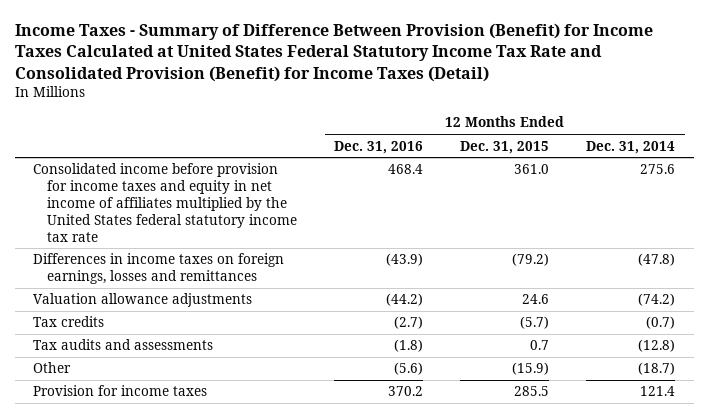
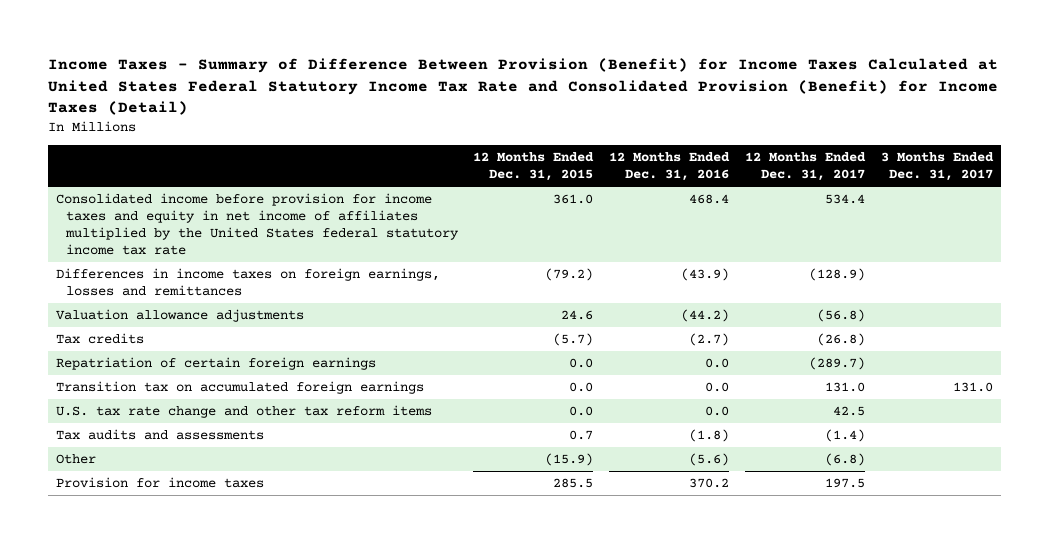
[586,140,676,154] Dec. 31, 2014 -> none
none -> [745,152,867,182] 12 Months Ended Dec. 31, 2017
none -> [881,152,995,182] 3 Months Ended Dec. 31, 2017
none -> [55,357,376,371] Repatriation of certain foreign earnings
none -> [55,381,424,395] Transition tax on accumulated foreign earnings
none -> [55,405,432,419] U.S. tax rate change and other tax reform items

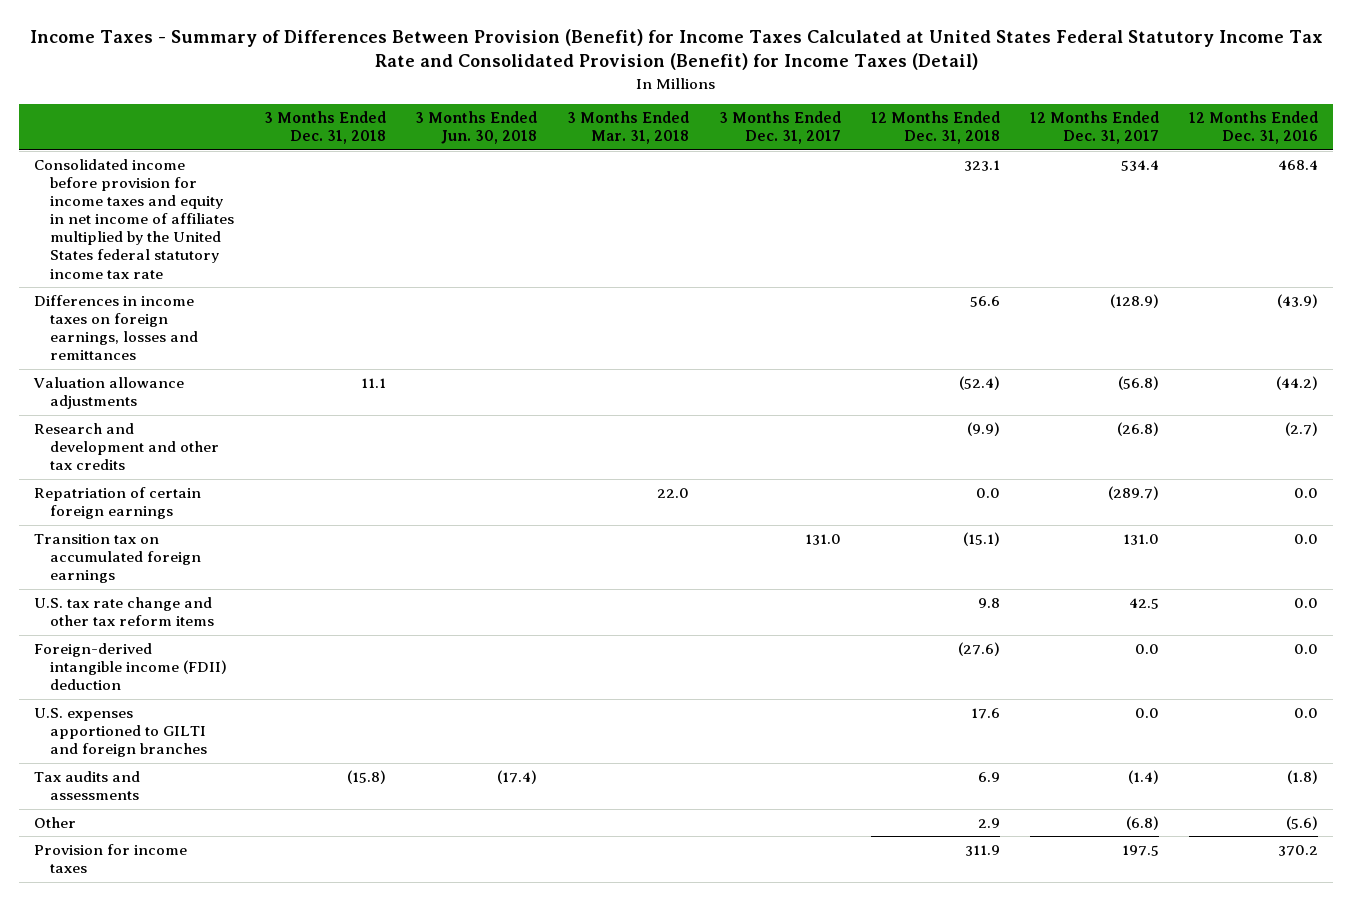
[47,58,998,116] Income Taxes - Summary of Difference Between Provision (Benefit) for Income Taxes Calculated at United States Federal Statutory Income Tax Rate and Consolidated Provision (Benefit) for Income Taxes (Detail) -> [29,29,1323,71] Income Taxes - Summary of Differences Between Provision (Benefit) for Income Taxes Calculated at United States Federal Statutory Income Tax Rate and Consolidated Provision (Benefit) for Income Taxes (Detail)
[473,152,595,182] 12 Months Ended Dec. 31, 2015 -> none
none -> [263,111,386,145] 3 Months Ended Dec. 31, 2018
none -> [415,111,538,145] 3 Months Ended Jun. 30, 2018
none -> [567,111,690,145] 3 Months Ended Mar. 31, 2018
none -> [871,111,1001,145] 12 Months Ended Dec. 31, 2018
[55,333,144,345] Tax credits -> [33,423,219,471] Research and development and other tax credits
none -> [33,643,227,691] Foreign-derived intangible income (FDII) deduction
none -> [33,708,207,758] U.S. expenses apportioned to GILTI and foreign branches

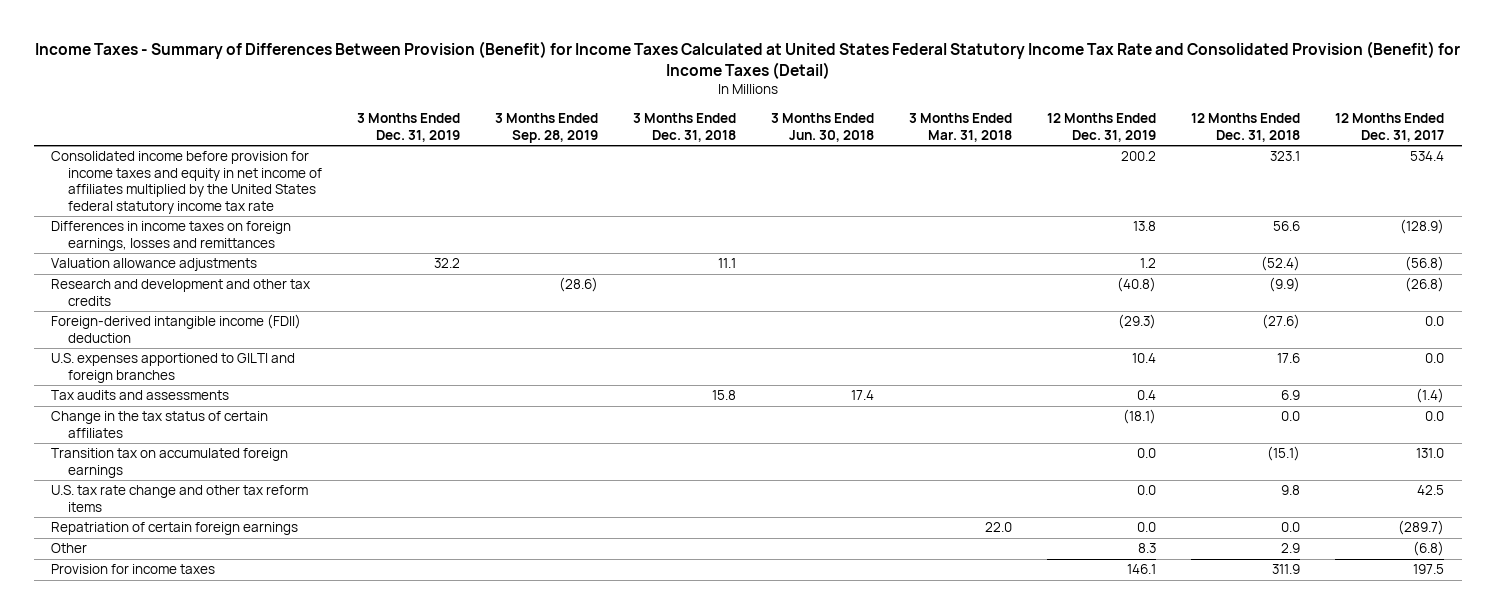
[719,111,842,145] 3 Months Ended Dec. 31, 2017 -> none
[1188,111,1318,145] 12 Months Ended Dec. 31, 2016 -> none
none -> [357,113,461,142] 3 Months Ended Dec. 31, 2019
none -> [495,113,599,143] 3 Months Ended Sep. 28, 2019
none -> [1047,113,1157,142] 12 Months Ended Dec. 31, 2019
[346,770,386,785] (15.8) -> [712,390,737,401] 15.8
[497,770,538,785] (17.4) -> [851,390,875,401] 17.4
none -> [51,411,269,438] Change in the tax status of certain affiliates
[33,534,201,584] Transition tax on accumulated foreign earnings -> [51,448,289,478] Transition tax on accumulated foreign earnings
[33,597,214,627] U.S. tax rate change and other tax reform items -> [51,485,309,512] U.S. tax rate change and other tax reform items
[33,487,201,520] Repatriation of certain foreign earnings -> [51,522,299,536] Repatriation of certain foreign earnings

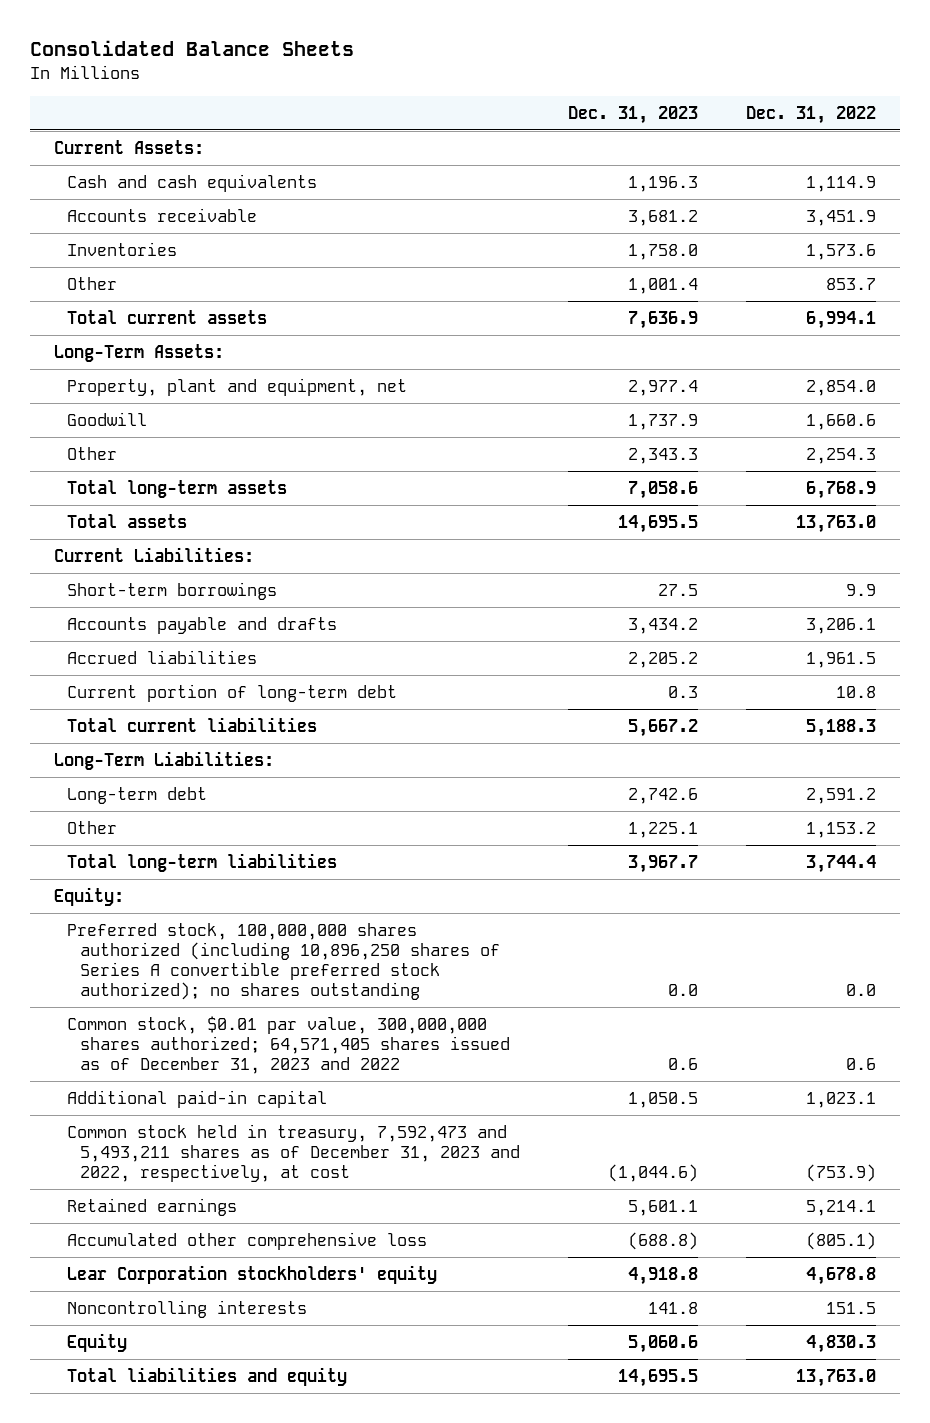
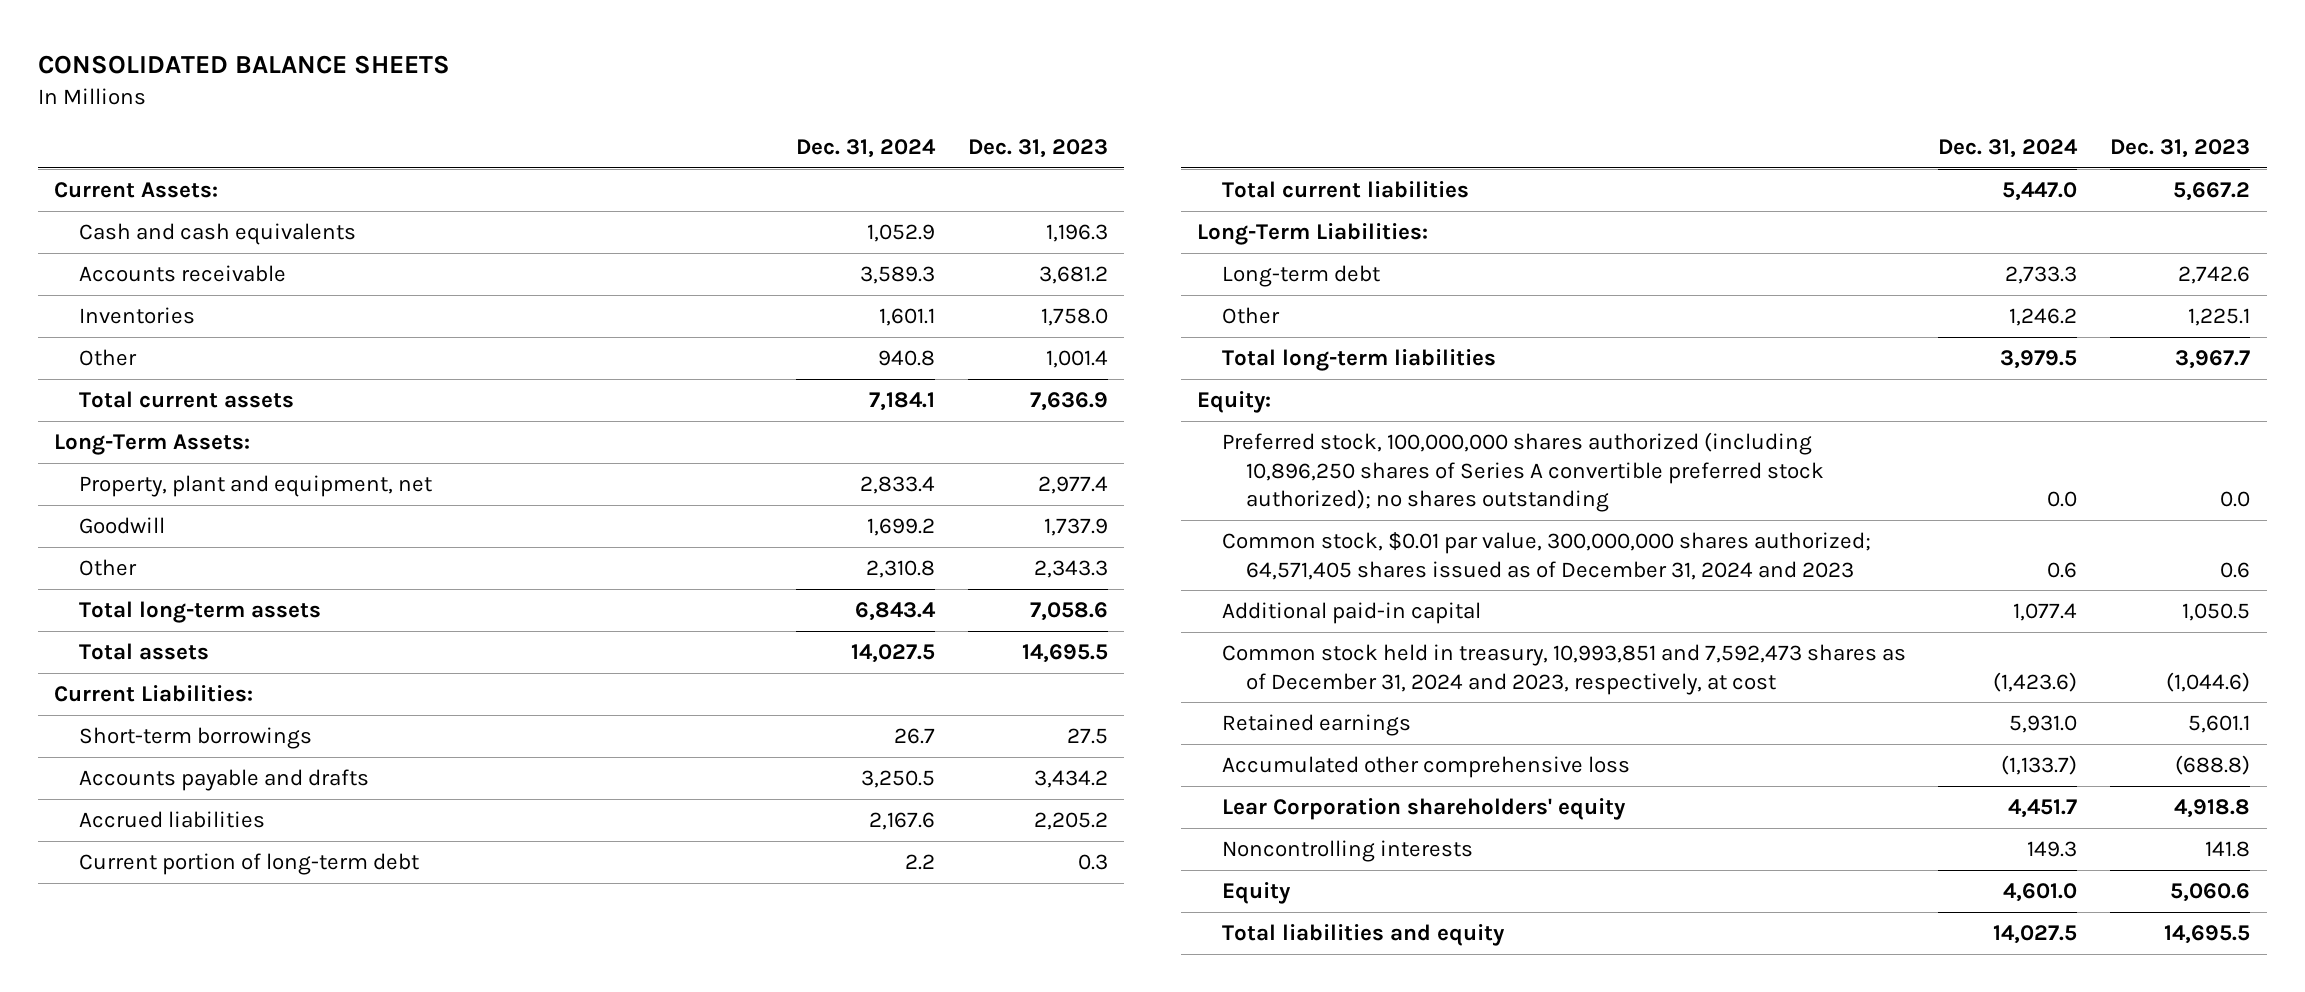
[29,40,354,57] Consolidated Balance Sheets -> [37,55,450,75] CONSOLIDATED BALANCE SHEETS
[746,105,877,124] Dec. 31, 2022 -> none
none -> [795,139,936,159] Dec. 31, 2024
[67,1015,511,1075] Common stock, $0.01 par value, 300,000,000 shares authorized; 64,571,405 shares issued as of December 31, 2023 and 2022 -> [1221,531,1871,580] Common stock, $0.01 par value, 300,000,000 shares authorized; 64,571,405 shares issued as of December 31, 2024 and 2023
[67,1123,521,1183] Common stock held in treasury, 7,592,473 and 5,493,211 shares as of December 31, 2023 and 2022, respectively, at cost -> [1221,643,1906,695] Common stock held in treasury, 10,993,851 and 7,592,473 shares as of December 31, 2024 and 2023, respectively, at cost
[67,1264,438,1284] Lear Corporation stockholders' equity -> [1221,797,1626,820] Lear Corporation shareholders' equity

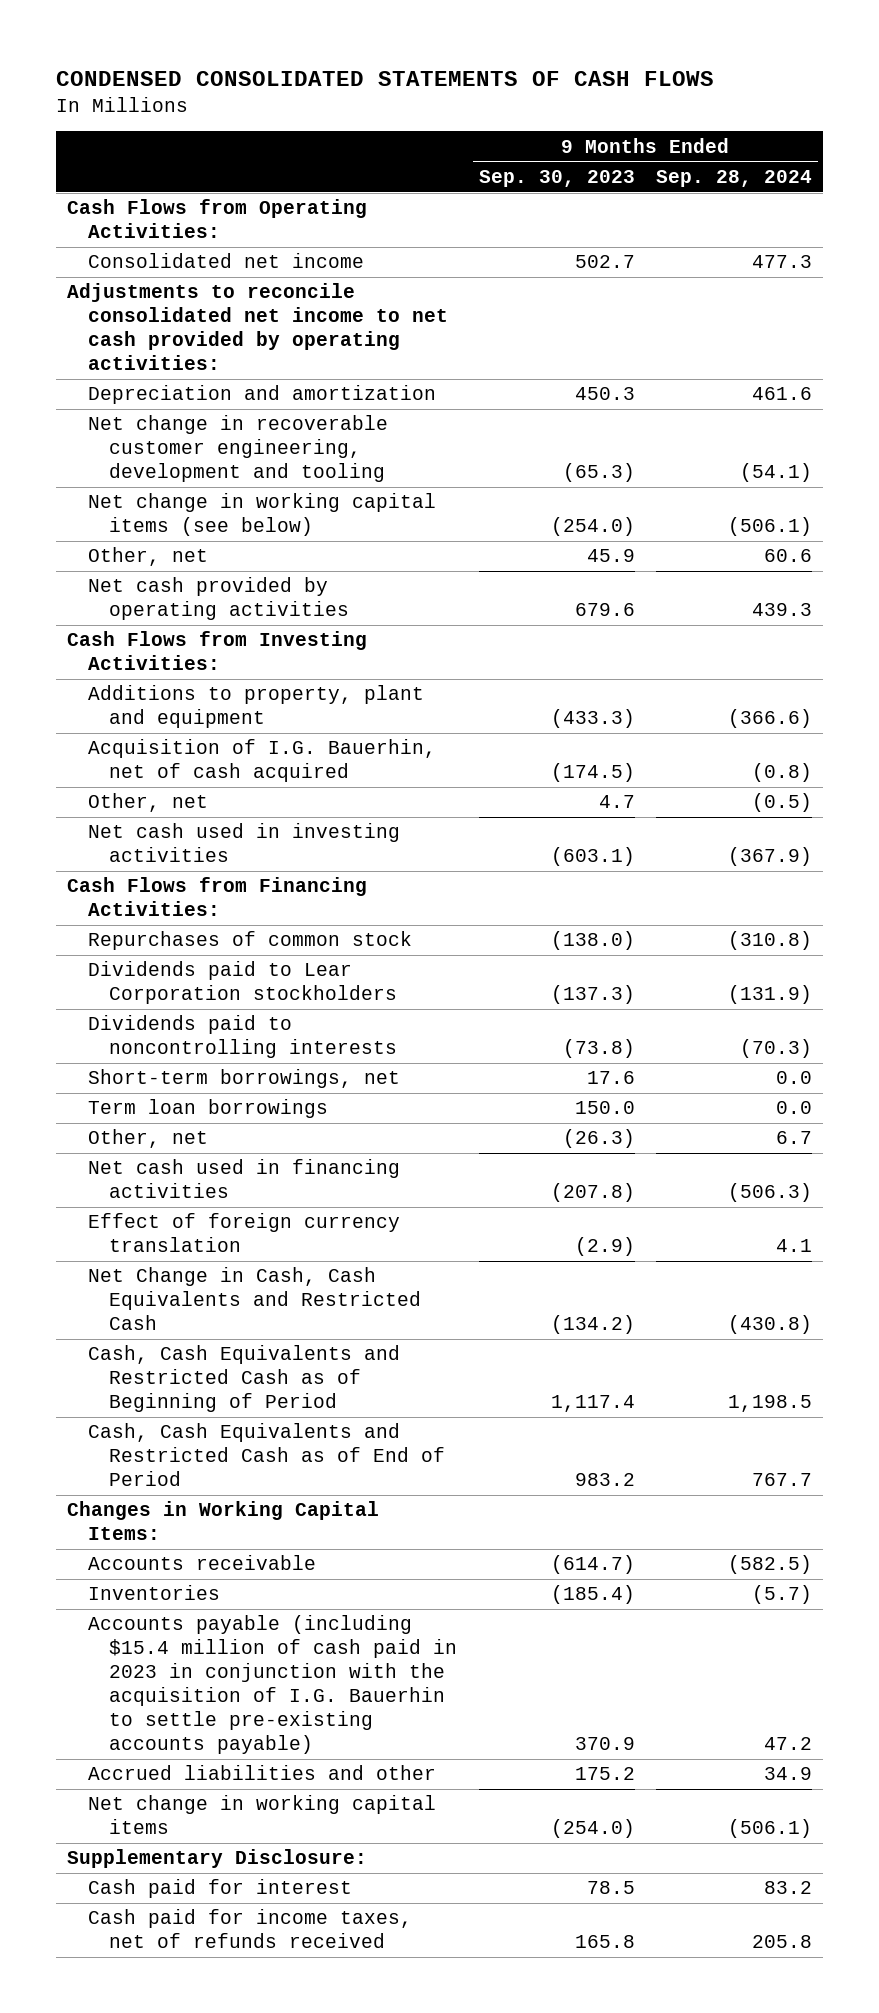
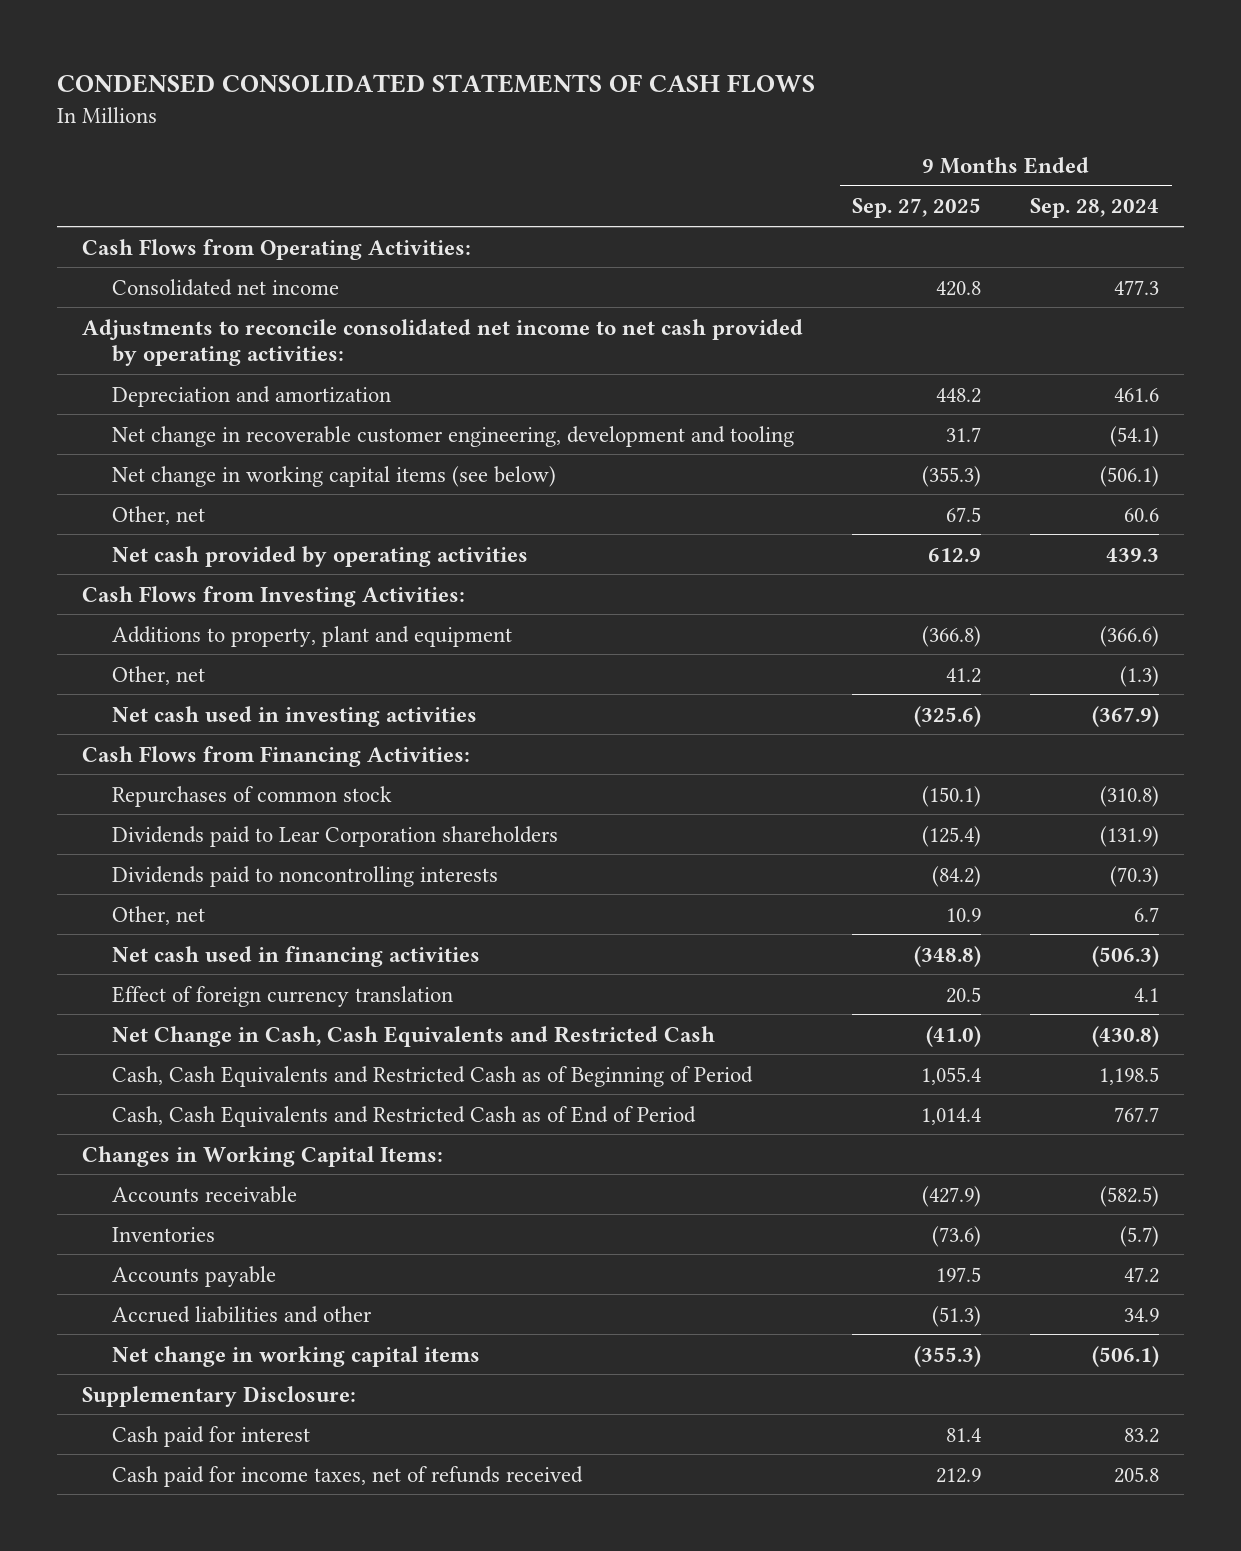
[478,169,635,187] Sep. 30, 2023 -> none
none -> [852,198,982,219] Sep. 27, 2025
[87,739,436,783] Acquisition of I.G. Bauerhin, net of cash acquired -> none
[752,793,813,813] (0.5) -> [1120,665,1160,687] (1.3)
[87,961,397,1005] Dividends paid to Lear Corporation stockholders -> [111,825,558,847] Dividends paid to Lear Corporation shareholders
[87,1069,400,1089] Short-term borrowings, net -> none
[87,1099,328,1119] Term loan borrowings -> none
[87,1615,457,1754] Accounts payable (including $15.4 million of cash paid in 2023 in conjunction with the acquisition of I.G. Bauerhin to settle pre-existing accounts payable) -> [111,1265,276,1287] Accounts payable

